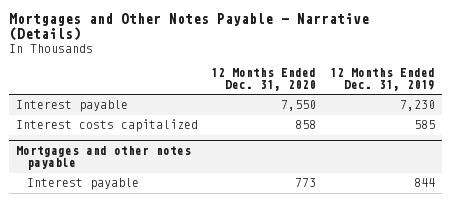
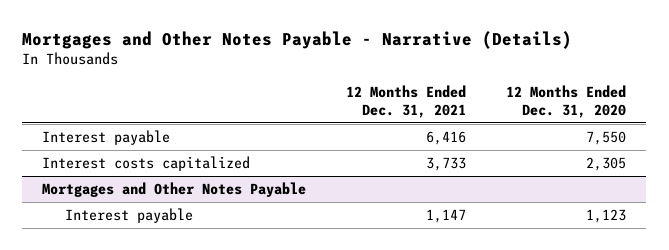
[329,68,435,91] 12 Months Ended Dec. 31, 2019 -> none
none -> [346,85,467,118] 12 Months Ended Dec. 31, 2021
[295,120,317,130] 858 -> [586,157,627,172] 2,305
[15,146,191,171] Mortgages and other notes payable -> [42,182,307,198] Mortgages and Other Notes Payable
[295,178,317,188] 773 -> [586,209,627,224] 1,123

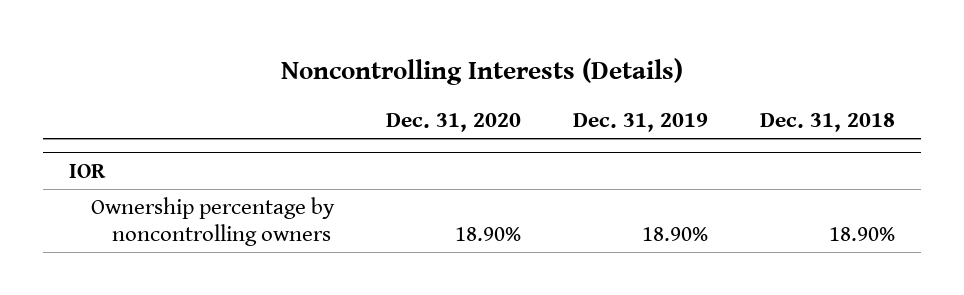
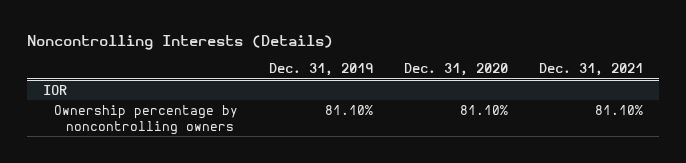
[760,112,896,132] Dec. 31, 2018 -> none
none -> [539,63,644,77] Dec. 31, 2021
[454,227,521,242] 18.90% -> [460,104,509,115] 81.10%
[642,227,709,242] 18.90% -> [325,104,374,115] 81.10%

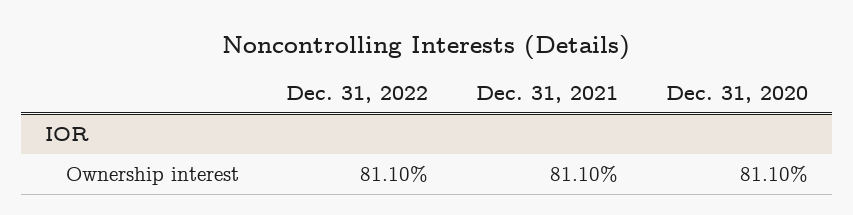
[269,63,374,77] Dec. 31, 2019 -> none
none -> [286,86,429,104] Dec. 31, 2022
[54,104,239,135] Ownership percentage by noncontrolling owners -> [65,166,239,185] Ownership interest

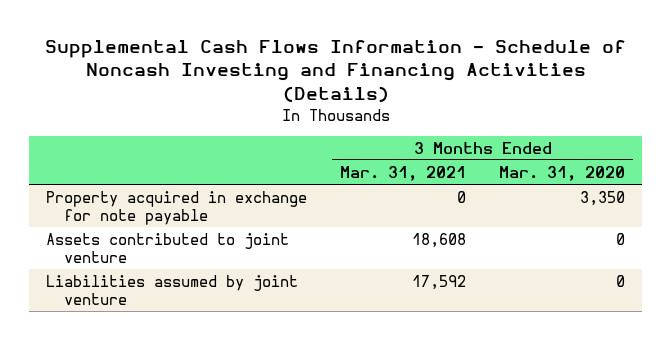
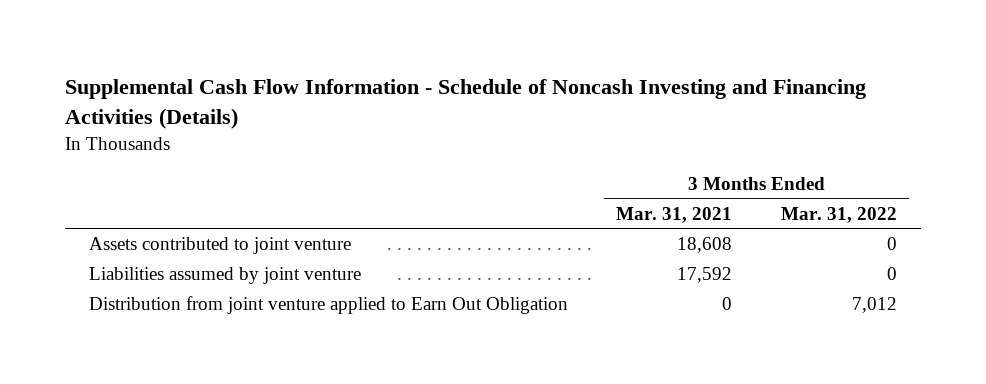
[44,39,626,103] Supplemental Cash Flows Information - Schedule of Noncash Investing and Financing Activities (Details) -> [64,79,866,130] Supplemental Cash Flow Information - Schedule of Noncash Investing and Financing Activities (Details)
[499,165,626,181] Mar. 31, 2020 -> none
none -> [780,206,897,223] Mar. 31, 2022
[45,190,307,226] Property acquired in exchange for note payable -> none
none -> [88,296,568,315] Distribution from joint venture applied to Earn Out Obligation

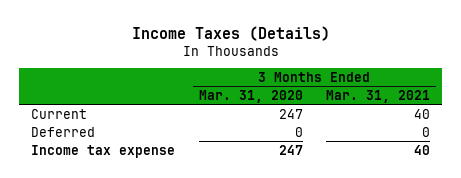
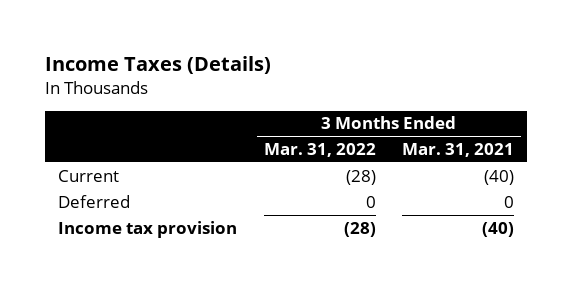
[198,89,303,103] Mar. 31, 2020 -> none
none -> [263,142,376,157] Mar. 31, 2022
[414,108,431,119] 40 -> [483,169,514,185] (40)
[31,144,176,158] Income tax expense -> [58,220,238,238] Income tax provision
[414,144,431,155] 40 -> [481,221,514,237] (40)

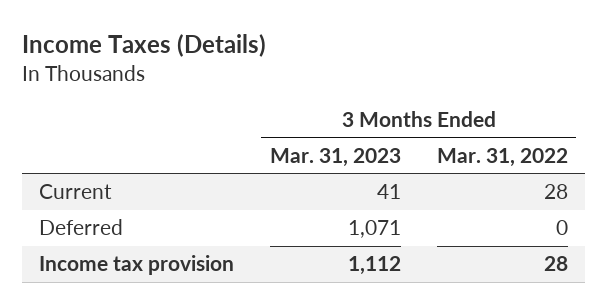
[401,142,514,157] Mar. 31, 2021 -> none
none -> [269,147,401,167] Mar. 31, 2023
[345,169,376,185] (28) -> [543,184,568,200] 28
[343,221,376,237] (28) -> [543,256,568,272] 28

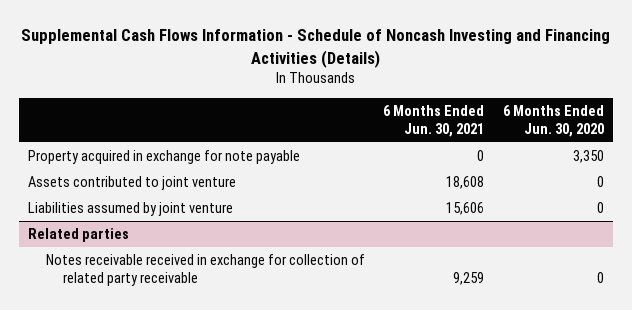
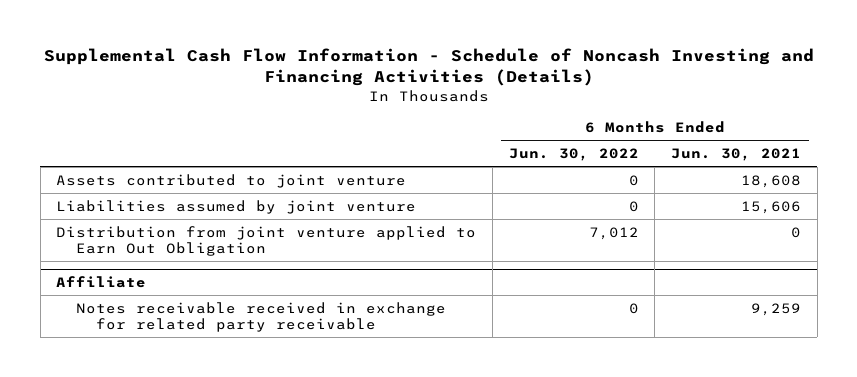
[20,29,610,68] Supplemental Cash Flows Information - Schedule of Noncash Investing and Financing Activities (Details) -> [43,48,814,87] Supplemental Cash Flow Information - Schedule of Noncash Investing and Financing Activities (Details)
[502,104,604,137] 6 Months Ended Jun. 30, 2020 -> none
none -> [508,148,639,162] Jun. 30, 2022
[28,150,301,165] Property acquired in exchange for note payable -> none
none -> [56,225,477,257] Distribution from joint venture applied to Earn Out Obligation
[28,228,130,243] Related parties -> [56,275,147,288] Affiliate
[45,254,365,286] Notes receivable received in exchange for collection of related party receivable -> [76,301,447,333] Notes receivable received in exchange for related party receivable

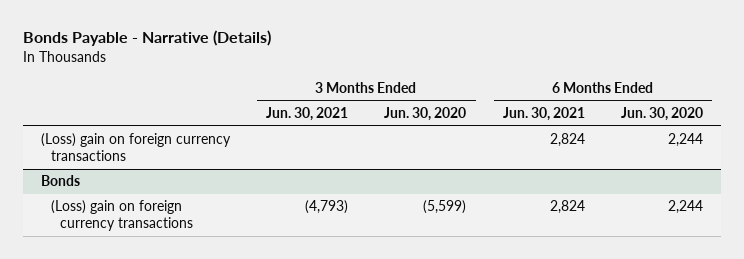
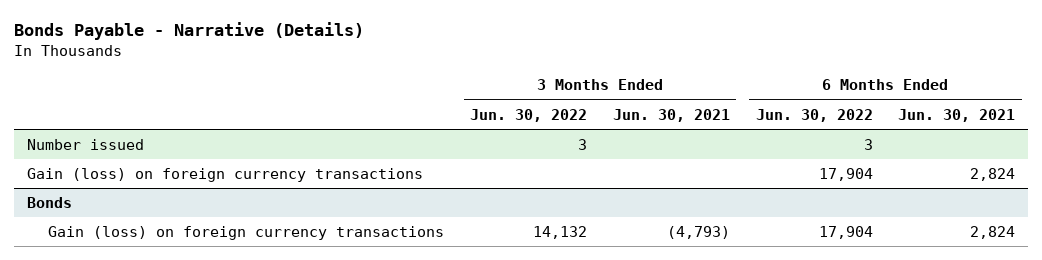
[384,106,467,121] Jun. 30, 2020 -> none
[621,106,704,121] Jun. 30, 2020 -> none
none -> [469,108,587,122] Jun. 30, 2022
none -> [755,108,873,122] Jun. 30, 2022
none -> [26,138,144,150] Number issued
[40,133,231,162] (Loss) gain on foreign currency transactions -> [26,167,423,182] Gain (loss) on foreign currency transactions
[50,200,194,232] (Loss) gain on foreign currency transactions -> [48,225,445,240] Gain (loss) on foreign currency transactions

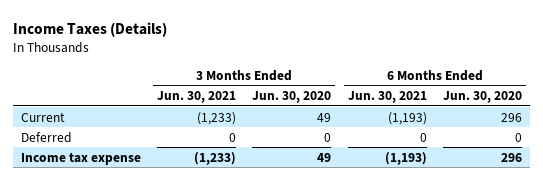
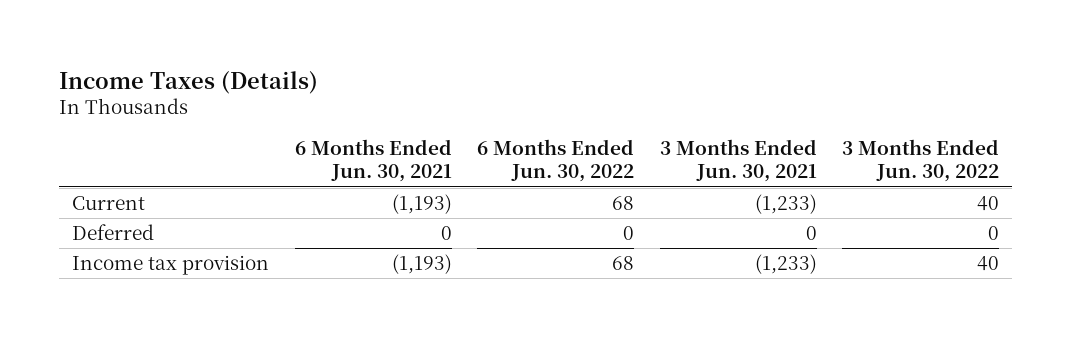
[252,91,332,104] Jun. 30, 2020 -> none
[442,91,522,104] Jun. 30, 2020 -> none
none -> [477,139,635,183] 6 Months Ended Jun. 30, 2022
none -> [842,139,1000,183] 3 Months Ended Jun. 30, 2022
[20,151,141,165] Income tax expense -> [72,255,270,276] Income tax provision

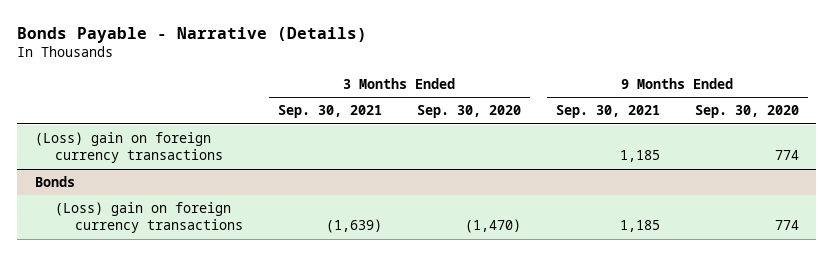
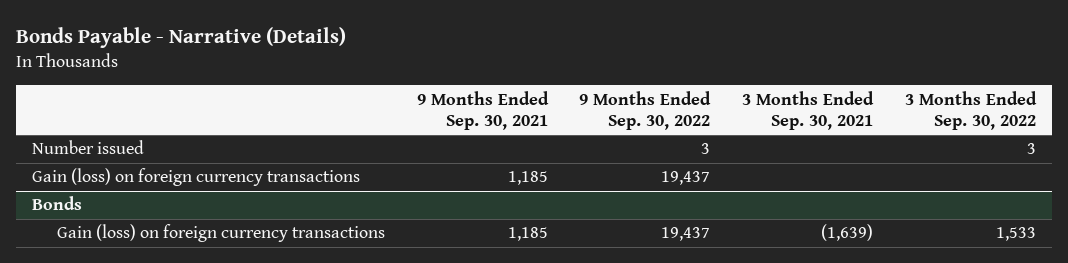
[416,105,521,119] Sep. 30, 2020 -> none
[694,105,799,119] Sep. 30, 2020 -> none
none -> [579,90,712,130] 9 Months Ended Sep. 30, 2022
none -> [905,90,1038,130] 3 Months Ended Sep. 30, 2022
none -> [31,140,144,155] Number issued
[34,132,223,164] (Loss) gain on foreign currency transactions -> [31,168,360,187] Gain (loss) on foreign currency transactions
[54,202,243,234] (Loss) gain on foreign currency transactions -> [56,224,385,243] Gain (loss) on foreign currency transactions

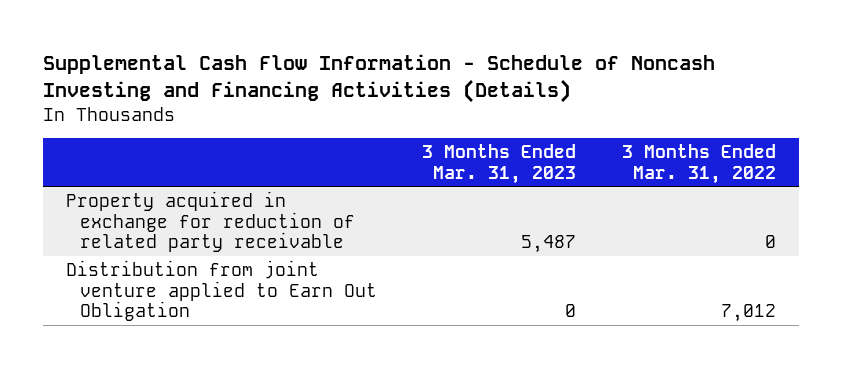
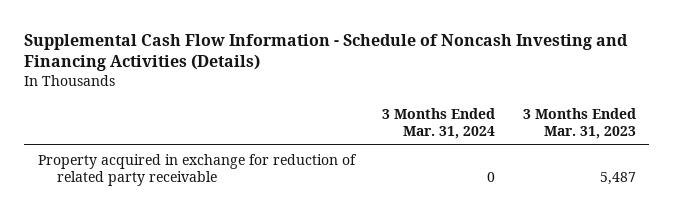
[622,143,777,184] 3 Months Ended Mar. 31, 2022 -> none
none -> [382,107,496,140] 3 Months Ended Mar. 31, 2024
[66,259,377,322] Distribution from joint venture applied to Earn Out Obligation -> none

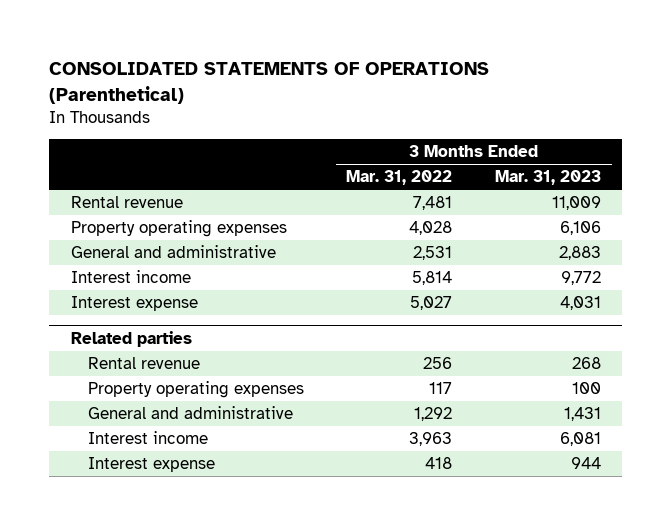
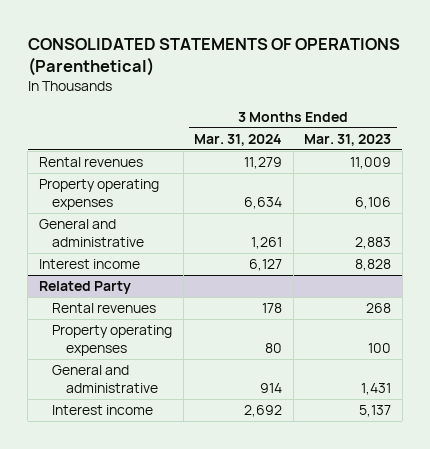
[346,170,453,186] Mar. 31, 2022 -> none
none -> [194,133,283,146] Mar. 31, 2024
[70,196,183,209] Rental revenue -> [38,157,143,168] Rental revenues
[70,296,198,312] Interest expense -> none
[70,330,192,347] Related parties -> none
[561,271,602,286] 9,772 -> [355,259,392,272] 8,828
none -> [38,281,131,295] Related Party
[87,357,200,370] Rental revenue -> [52,303,157,314] Rental revenues
[87,457,215,473] Interest expense -> none
[560,432,602,447] 6,081 -> [359,405,392,418] 5,137

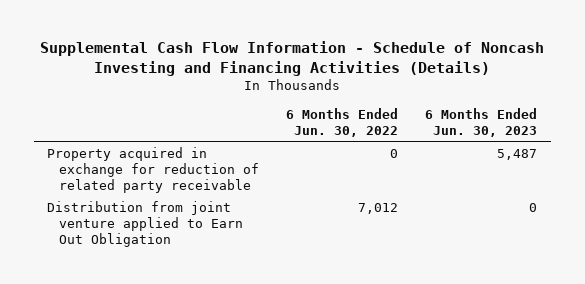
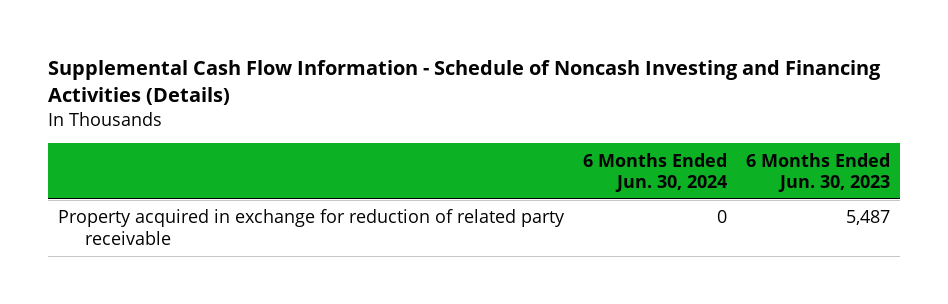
[286,107,399,137] 6 Months Ended Jun. 30, 2022 -> none
none -> [583,152,728,192] 6 Months Ended Jun. 30, 2024
[47,200,244,247] Distribution from joint venture applied to Earn Out Obligation -> none

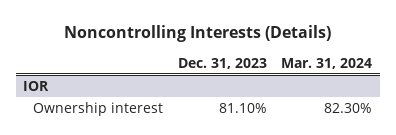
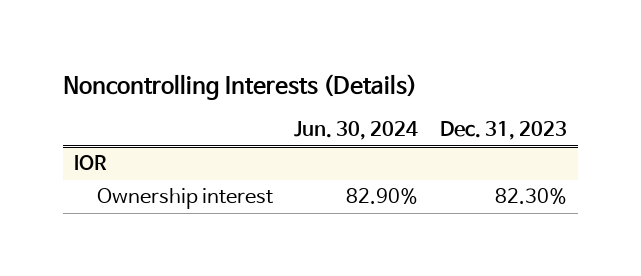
[281,57,373,69] Mar. 31, 2024 -> none
none -> [294,121,419,141] Jun. 30, 2024
[218,102,267,113] 81.10% -> [495,188,568,205] 82.30%

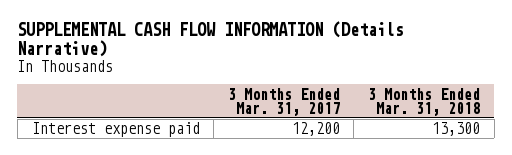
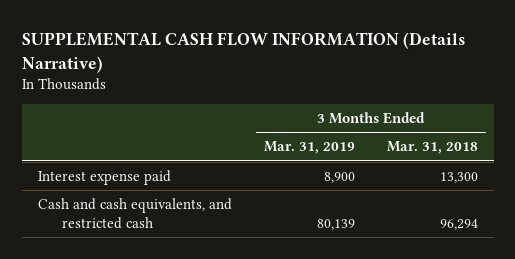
[227,87,340,116] 3 Months Ended Mar. 31, 2017 -> none
none -> [263,141,355,155] Mar. 31, 2019
none -> [37,198,232,229] Cash and cash equivalents, and restricted cash

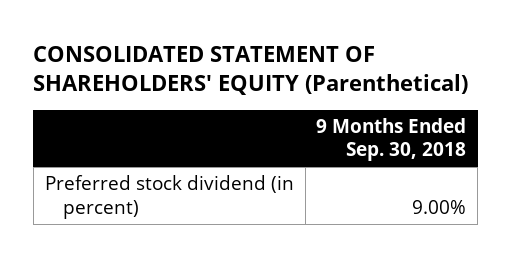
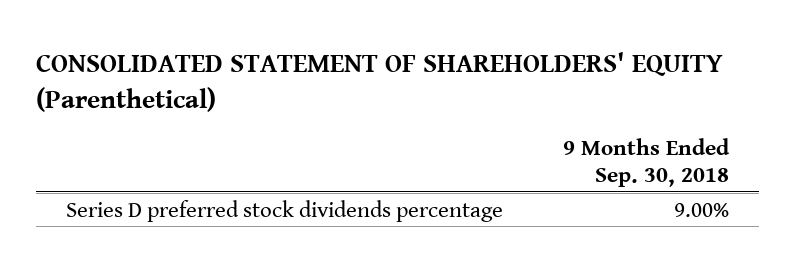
[44,175,294,219] Preferred stock dividend (in percent) -> [65,199,503,222] Series D preferred stock dividends percentage

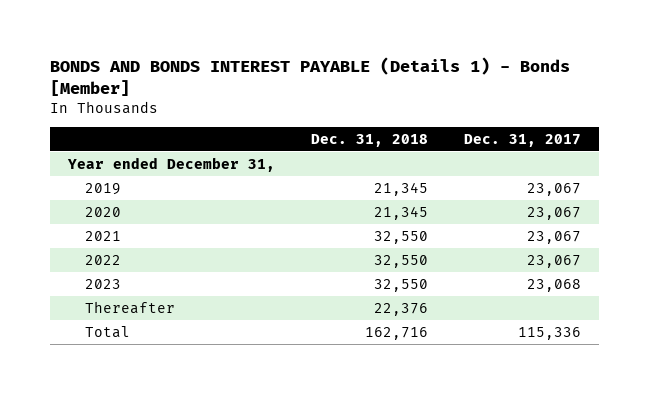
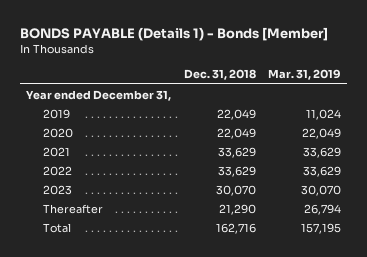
[49,56,570,96] BONDS AND BONDS INTEREST PAYABLE (Details 1) - Bonds [Member] -> [20,26,329,41] BONDS PAYABLE (Details 1) - Bonds [Member]
[463,133,581,147] Dec. 31, 2017 -> none
none -> [268,68,342,80] Mar. 31, 2019
[373,181,428,196] 21,345 -> [216,108,256,120] 22,049
[373,205,428,220] 21,345 -> [216,127,256,139] 22,049
[373,230,428,244] 32,550 -> [217,146,256,158] 33,629
[373,254,428,268] 32,550 -> [217,165,256,177] 33,629
[373,278,428,292] 32,550 -> [215,184,256,196] 30,070
[373,302,428,316] 22,376 -> [218,203,256,215] 21,290

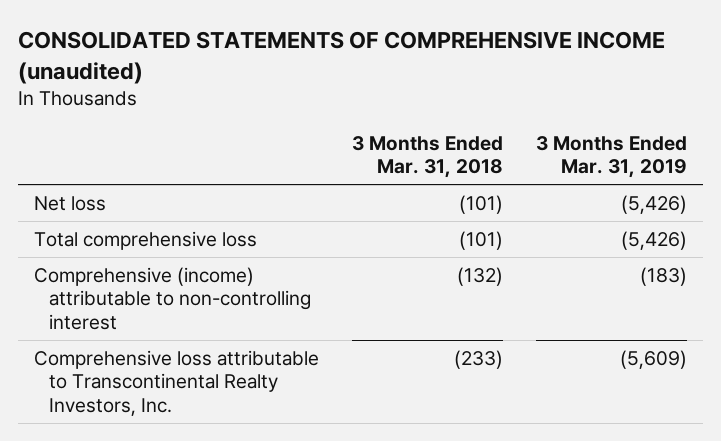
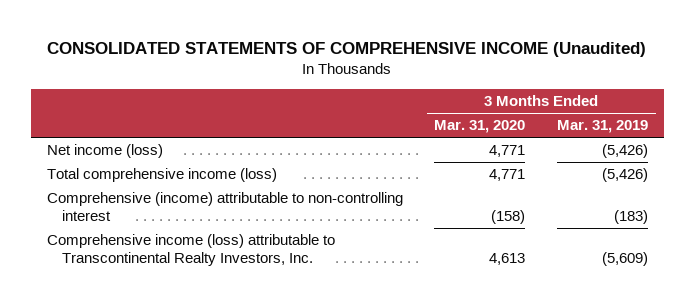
[18,31,666,84] CONSOLIDATED STATEMENTS OF COMPREHENSIVE INCOME (unaudited) -> [47,42,647,58] CONSOLIDATED STATEMENTS OF COMPREHENSIVE INCOME (Unaudited)
[352,135,504,178] 3 Months Ended Mar. 31, 2018 -> none
none -> [434,120,526,134] Mar. 31, 2020
[34,196,107,212] Net loss -> [46,144,163,159] Net income (loss)
[34,231,258,251] Total comprehensive loss -> [46,168,277,183] Total comprehensive income (loss)
[34,350,320,416] Comprehensive loss attributable to Transcontinental Realty Investors, Inc. -> [46,234,335,267] Comprehensive income (loss) attributable to Transcontinental Realty Investors, Inc.

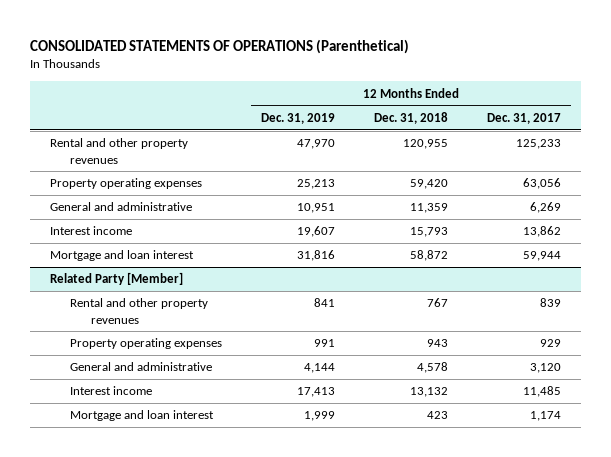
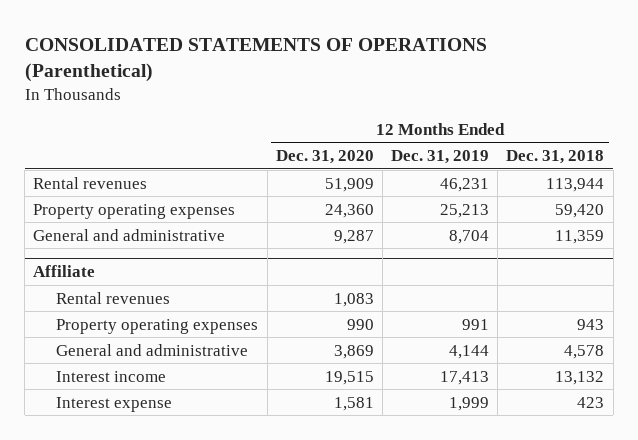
[487,112,562,124] Dec. 31, 2017 -> none
none -> [275,150,374,165] Dec. 31, 2020
[49,138,188,164] Rental and other property revenues -> none
none -> [33,176,148,189] Rental revenues
[49,226,132,236] Interest income -> none
[49,250,194,262] Mortgage and loan interest -> none
[49,272,183,286] Related Party [Member] -> none
[70,298,209,324] Rental and other property revenues -> none
[297,203,336,214] 10,951 -> [449,229,490,244] 8,704
none -> [33,265,96,278] Affiliate
none -> [56,291,171,304] Rental revenues
[70,410,215,422] Mortgage and loan interest -> [56,396,173,412] Interest expense

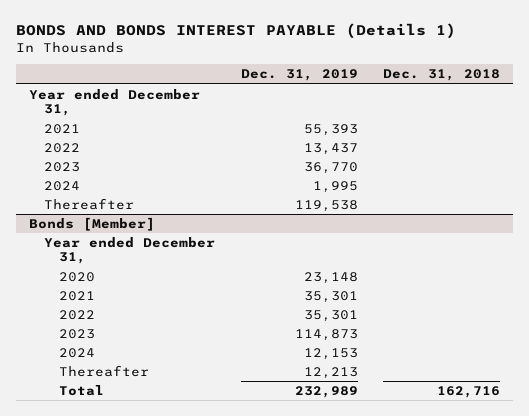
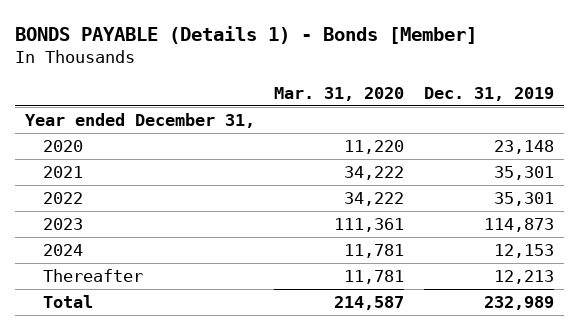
[16,23,457,40] BONDS AND BONDS INTEREST PAYABLE (Details 1) -> [15,25,478,44] BONDS PAYABLE (Details 1) - Bonds [Member]
[383,69,501,82] Dec. 31, 2018 -> none
none -> [274,86,405,101] Mar. 31, 2020
[44,123,81,134] 2021 -> none
[44,142,81,153] 2022 -> none
[44,161,81,172] 2023 -> none
[44,180,81,191] 2024 -> none
[44,197,135,210] Thereafter -> none
[28,216,155,231] Bonds [Member] -> none
[44,236,216,265] Year ended December 31, -> none

